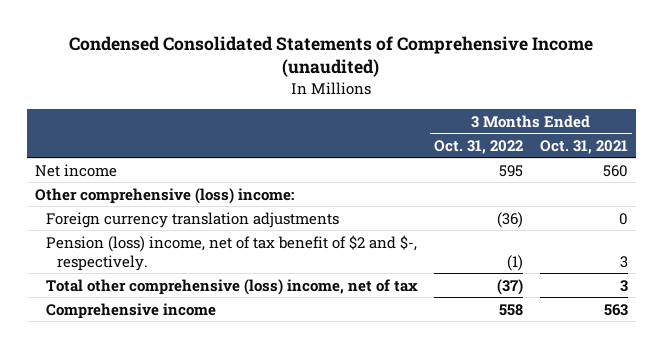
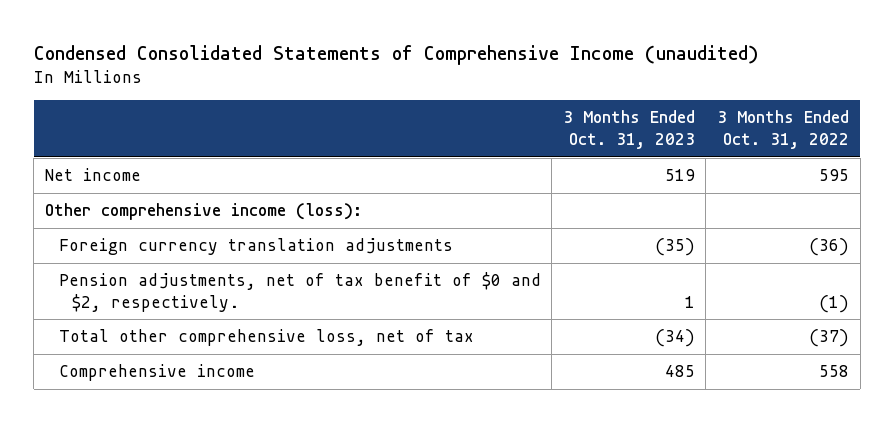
[539,139,628,154] Oct. 31, 2021 -> none
none -> [562,110,695,150] 3 Months Ended Oct. 31, 2023
[34,187,294,204] Other comprehensive (loss) income: -> [44,203,362,221] Other comprehensive income (loss):
[45,234,417,271] Pension (loss) income, net of tax benefit of $2 and $-, respectively. -> [58,272,541,313] Pension adjustments, net of tax benefit of $0 and $2, respectively.
[45,278,418,295] Total other comprehensive (loss) income, net of tax -> [58,329,474,347] Total other comprehensive loss, net of tax

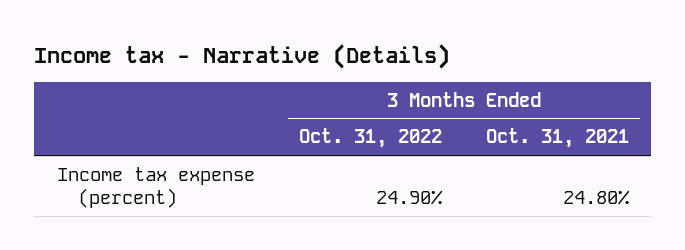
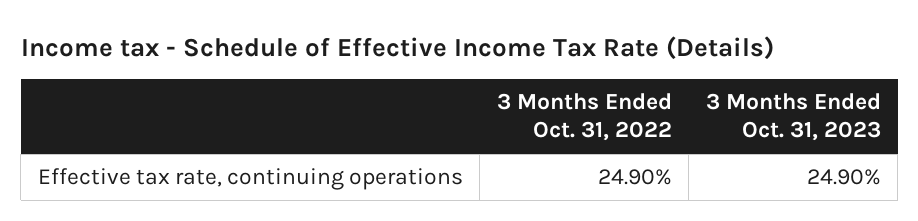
[34,44,451,70] Income tax - Narrative (Details) -> [20,36,774,61] Income tax - Schedule of Effective Income Tax Rate (Details)
[485,128,629,149] Oct. 31, 2021 -> none
none -> [705,93,881,142] 3 Months Ended Oct. 31, 2023
[56,166,255,208] Income tax expense (percent) -> [37,168,463,191] Effective tax rate, continuing operations

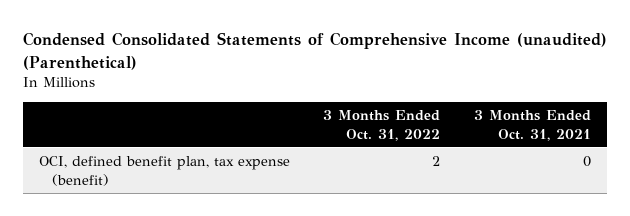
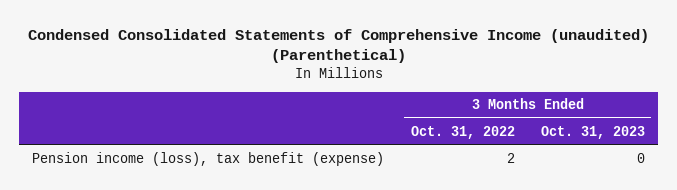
[473,110,591,141] 3 Months Ended Oct. 31, 2021 -> none
none -> [540,125,645,139] Oct. 31, 2023
[39,156,291,186] OCI, defined benefit plan, tax expense (benefit) -> [32,151,385,166] Pension income (loss), tax benefit (expense)

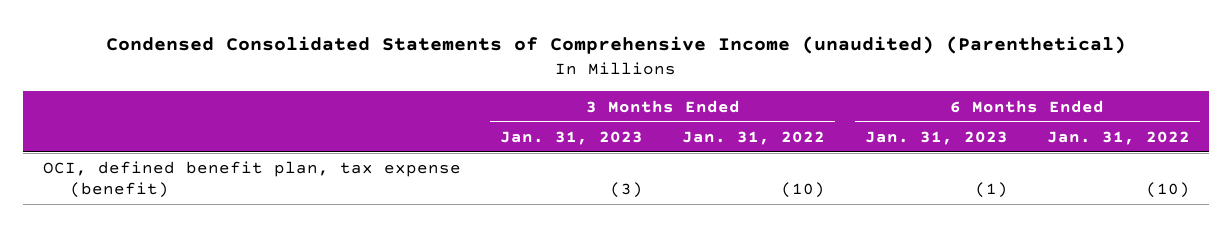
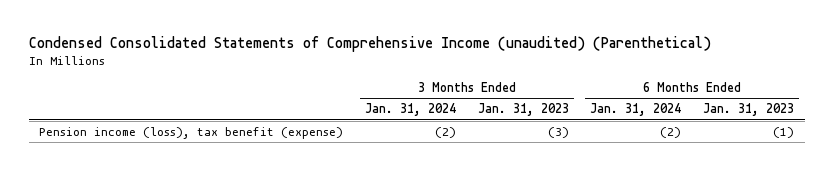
[682,130,826,145] Jan. 31, 2022 -> none
[1046,130,1190,145] Jan. 31, 2022 -> none
none -> [365,103,457,117] Jan. 31, 2024
none -> [590,103,682,117] Jan. 31, 2024
[42,161,461,199] OCI, defined benefit plan, tax expense (benefit) -> [39,127,344,140] Pension income (loss), tax benefit (expense)

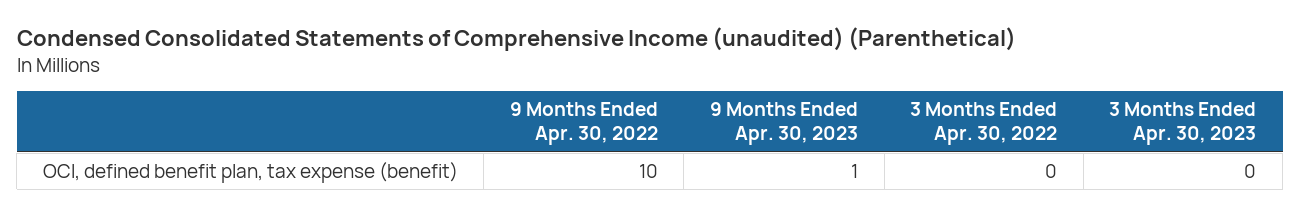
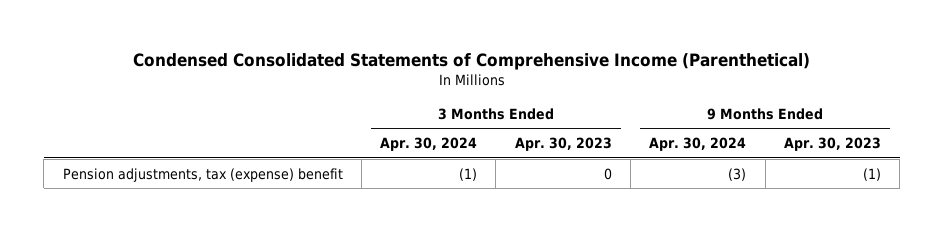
[16,26,1016,51] Condensed Consolidated Statements of Comprehensive Income (unaudited) (Parenthetical) -> [132,52,810,70] Condensed Consolidated Statements of Comprehensive Income (Parenthetical)
[509,101,658,146] 9 Months Ended Apr. 30, 2022 -> none
[910,101,1058,146] 3 Months Ended Apr. 30, 2022 -> none
none -> [380,137,478,152] Apr. 30, 2024
none -> [649,137,747,152] Apr. 30, 2024
[42,162,458,184] OCI, defined benefit plan, tax expense (benefit) -> [62,167,343,182] Pension adjustments, tax (expense) benefit
[851,164,859,179] 1 -> [863,167,882,181] (1)

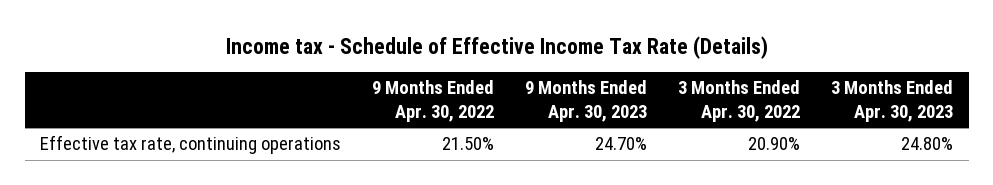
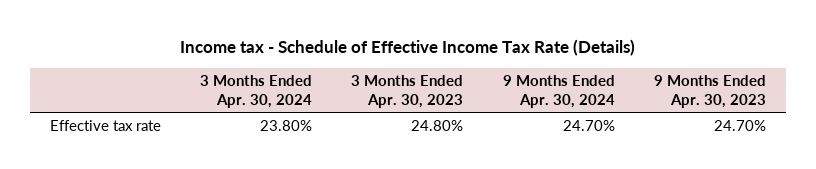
[372,80,495,122] 9 Months Ended Apr. 30, 2022 -> none
[678,80,801,122] 3 Months Ended Apr. 30, 2022 -> none
none -> [200,75,313,108] 3 Months Ended Apr. 30, 2024
none -> [502,75,615,108] 9 Months Ended Apr. 30, 2024
[40,135,342,155] Effective tax rate, continuing operations -> [49,120,161,132] Effective tax rate

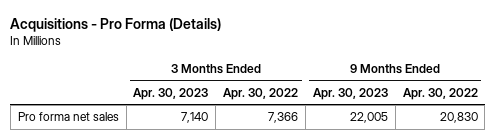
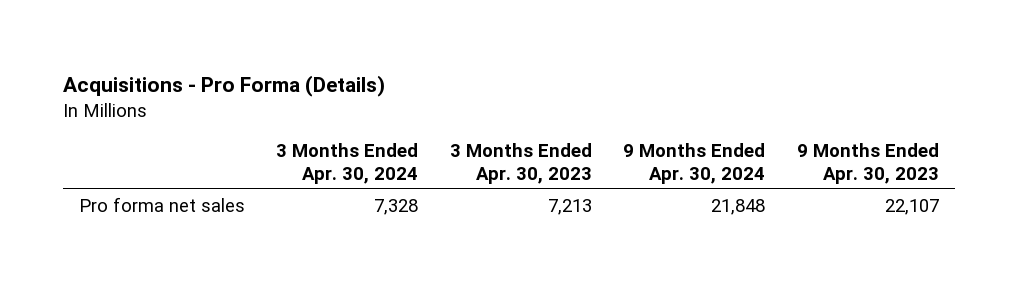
[223,87,299,100] Apr. 30, 2022 -> none
[402,87,478,100] Apr. 30, 2022 -> none
none -> [276,143,419,184] 3 Months Ended Apr. 30, 2024
none -> [623,143,766,184] 9 Months Ended Apr. 30, 2024
[181,112,209,124] 7,140 -> [547,198,592,215] 7,213
[349,112,388,124] 22,005 -> [884,198,939,215] 22,107

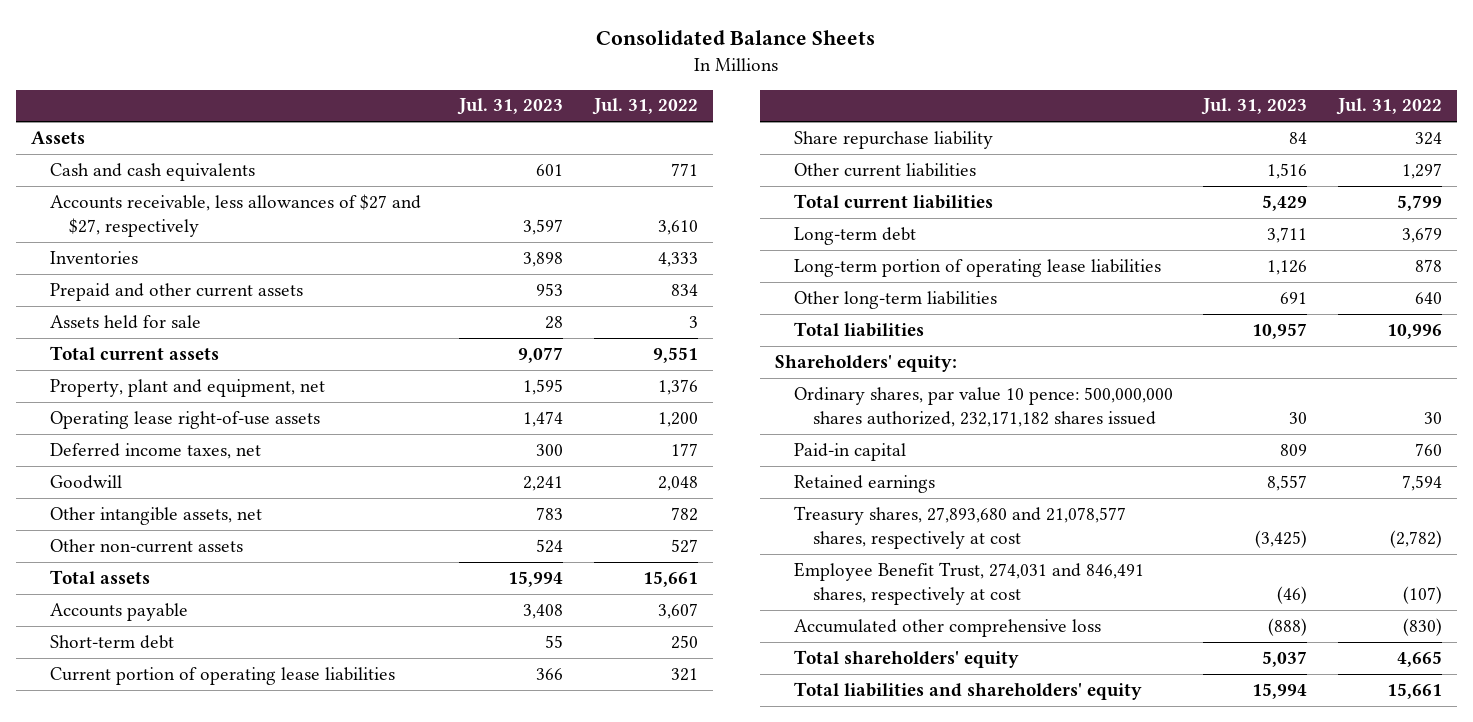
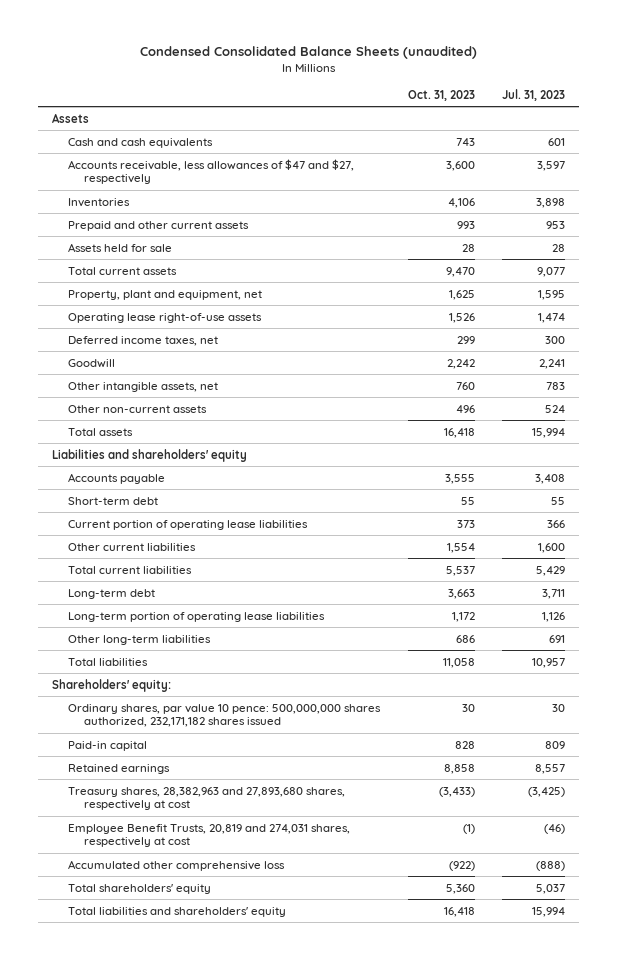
[596,30,876,46] Consolidated Balance Sheets -> [139,46,477,60] Condensed Consolidated Balance Sheets (unaudited)
[591,98,698,116] Jul. 31, 2022 -> none
none -> [407,89,475,101] Oct. 31, 2023
[50,193,422,237] Accounts receivable, less allowances of $27 and $27, respectively -> [67,158,354,185] Accounts receivable, less allowances of $47 and $27, respectively
none -> [52,448,248,462] Liabilities and shareholders' equity
[794,130,994,149] Share repurchase liability -> none
[1267,162,1308,179] 1,516 -> [538,542,566,553] 1,600
[794,505,1127,549] Treasury shares, 27,893,680 and 21,078,577 shares, respectively at cost -> [67,786,345,811] Treasury shares, 28,382,963 and 27,893,680 shares, respectively at cost
[794,561,1145,605] Employee Benefit Trust, 274,031 and 846,491 shares, respectively at cost -> [67,823,350,848] Employee Benefit Trusts, 20,819 and 274,031 shares, respectively at cost

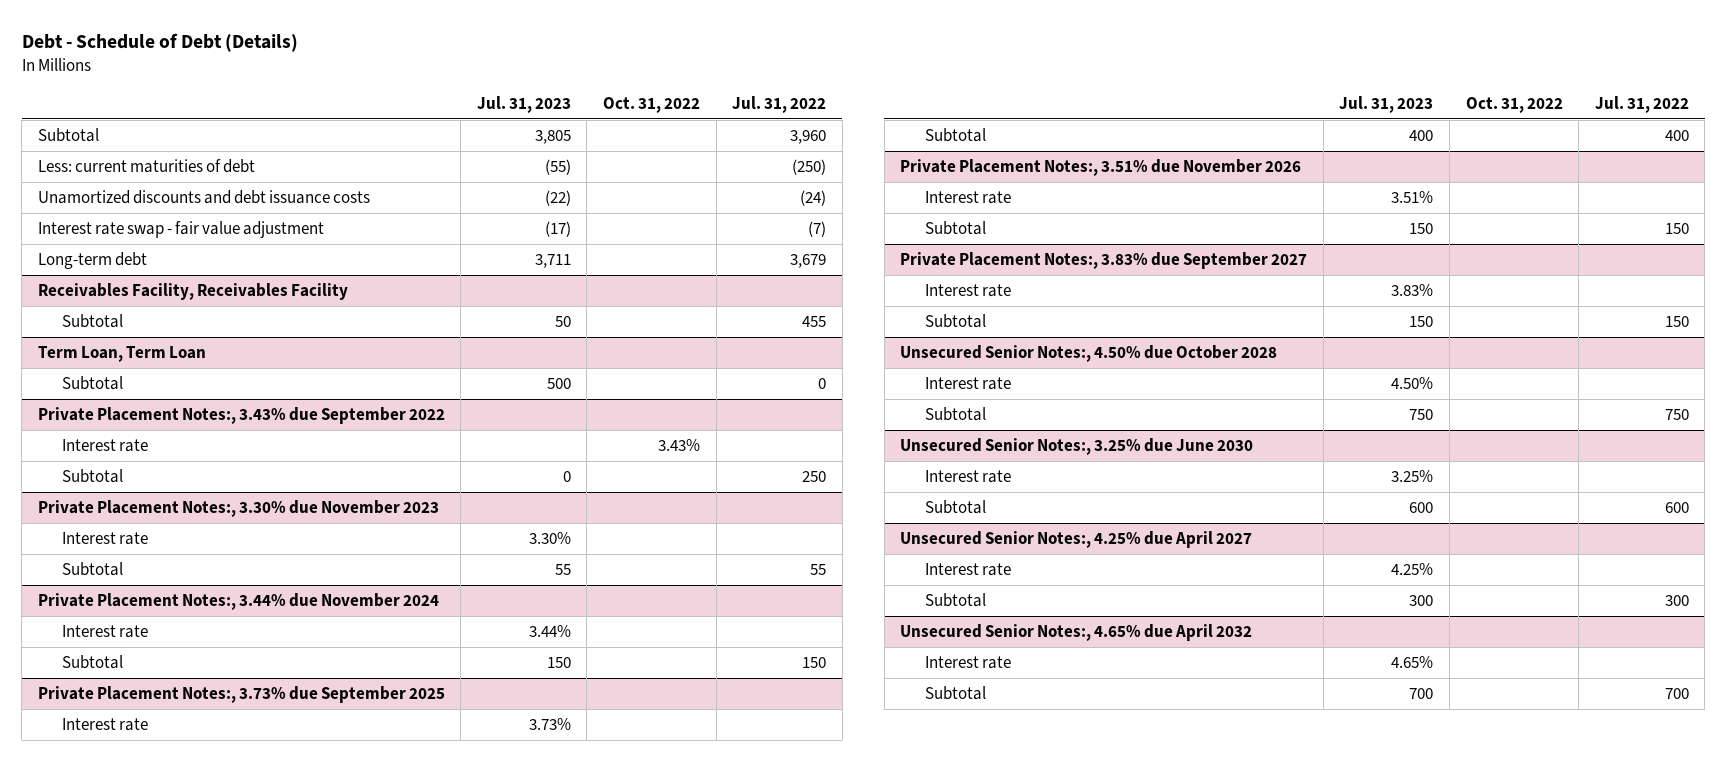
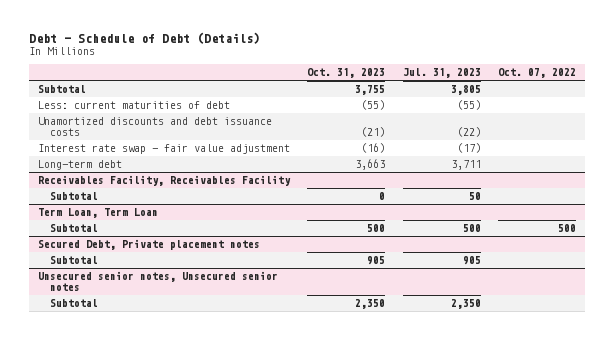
[602,96,700,113] Oct. 31, 2022 -> none
[732,95,827,113] Jul. 31, 2022 -> none
none -> [307,68,386,79] Oct. 31, 2023
none -> [498,68,577,79] Oct. 07, 2022
[37,407,445,425] Private Placement Notes:, 3.43% due September 2022 -> none
[62,439,149,453] Interest rate -> none
[37,500,439,518] Private Placement Notes:, 3.30% due November 2023 -> none
[62,532,149,546] Interest rate -> none
[37,593,439,611] Private Placement Notes:, 3.44% due November 2024 -> none
[62,625,149,639] Interest rate -> none
[62,655,124,670] Subtotal -> none
[37,686,445,704] Private Placement Notes:, 3.73% due September 2025 -> none
[62,718,149,732] Interest rate -> none
[924,128,986,143] Subtotal -> none
[900,159,1302,177] Private Placement Notes:, 3.51% due November 2026 -> none
[924,191,1011,205] Interest rate -> none
[924,221,986,236] Subtotal -> none
[900,252,1308,270] Private Placement Notes:, 3.83% due September 2027 -> none
[924,284,1011,298] Interest rate -> none
[924,314,986,329] Subtotal -> none
[900,345,1278,363] Unsecured Senior Notes:, 4.50% due October 2028 -> none
[924,377,1011,391] Interest rate -> none
[924,407,986,422] Subtotal -> none
[900,438,1254,456] Unsecured Senior Notes:, 3.25% due June 2030 -> none
[924,470,1011,484] Interest rate -> none
[924,500,986,515] Subtotal -> none
[900,531,1253,549] Unsecured Senior Notes:, 4.25% due April 2027 -> none
[924,563,1011,577] Interest rate -> none
[924,593,986,608] Subtotal -> none
[900,624,1253,642] Unsecured Senior Notes:, 4.65% due April 2032 -> none
[924,656,1011,670] Interest rate -> none
[924,686,986,701] Subtotal -> none
none -> [37,239,260,251] Secured Debt, Private placement notes
[562,471,571,483] 0 -> [462,256,481,266] 905
none -> [37,271,278,291] Unsecured senior notes, Unsecured senior notes
[554,564,571,576] 55 -> [450,299,481,310] 2,350

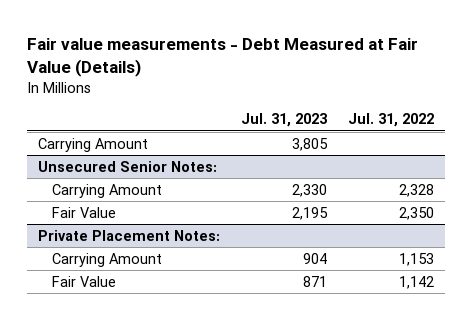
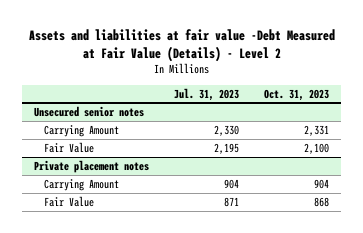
[27,38,419,78] Fair value measurements - Debt Measured at Fair Value (Details) -> [28,28,335,62] Assets and liabilities at fair value -Debt Measured at Fair Value (Details) - Level 2
[348,113,435,128] Jul. 31, 2022 -> none
none -> [263,88,329,101] Oct. 31, 2023
[38,137,149,152] Carrying Amount -> none
[38,160,218,172] Unsecured Senior Notes: -> [34,105,145,117] Unsecured senior notes
[38,229,221,241] Private Placement Notes: -> [34,159,150,173] Private placement notes

